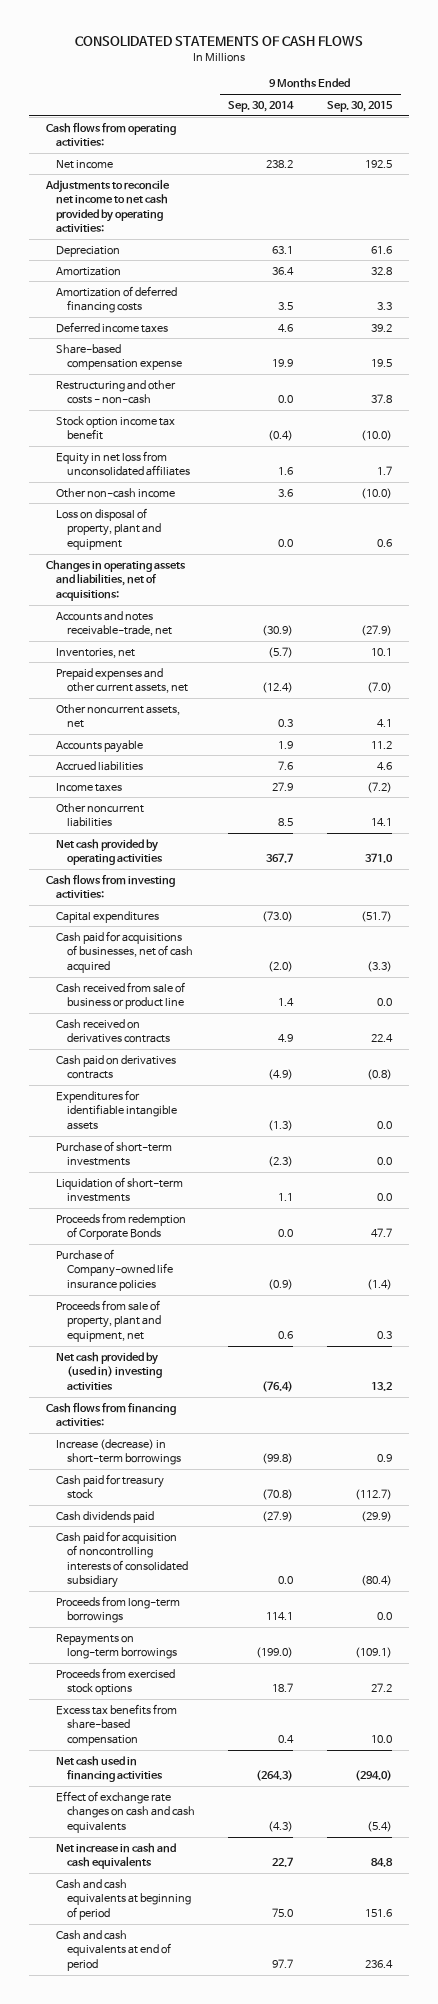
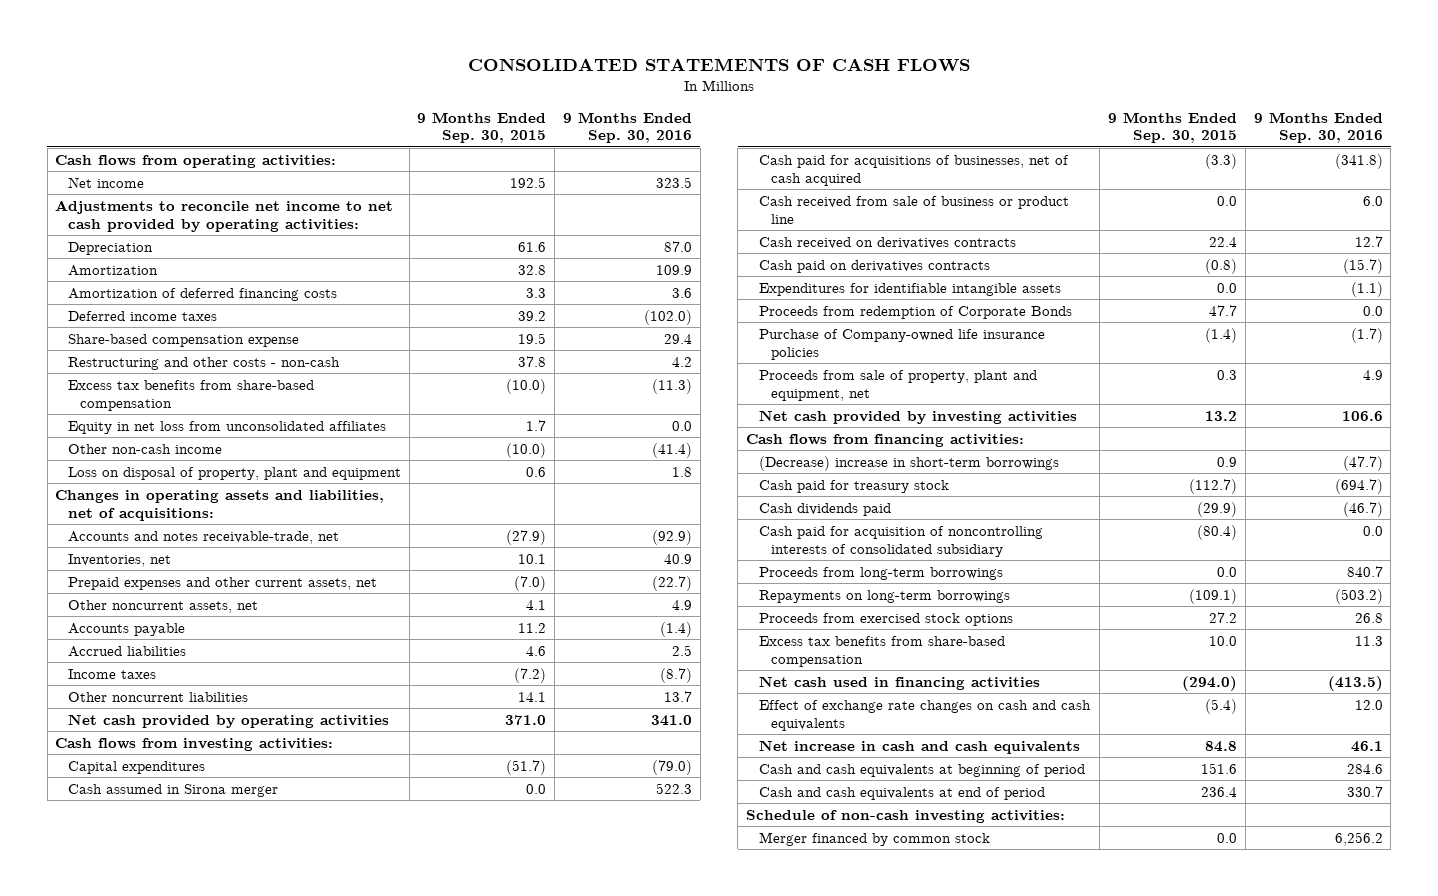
[228,100,295,112] Sep. 30, 2014 -> none
none -> [562,111,692,144] 9 Months Ended Sep. 30, 2016
[56,415,176,441] Stock option income tax benefit -> [67,379,314,411] Excess tax benefits from share-based compensation
none -> [67,783,278,797] Cash assumed in Sirona merger
[56,1140,173,1167] Purchase of short-term investments -> none
[56,1176,184,1203] Liquidation of short-term investments -> none
[56,1351,162,1390] Net cash provided by (used in) investing activities -> [758,409,1077,424] Net cash provided by investing activities
[56,1438,181,1466] Increase (decrease) in short-term borrowings -> [758,455,1059,471] (Decrease) increase in short-term borrowings
none -> [746,809,1066,823] Schedule of non-cash investing activities:
none -> [758,831,990,846] Merger financed by common stock

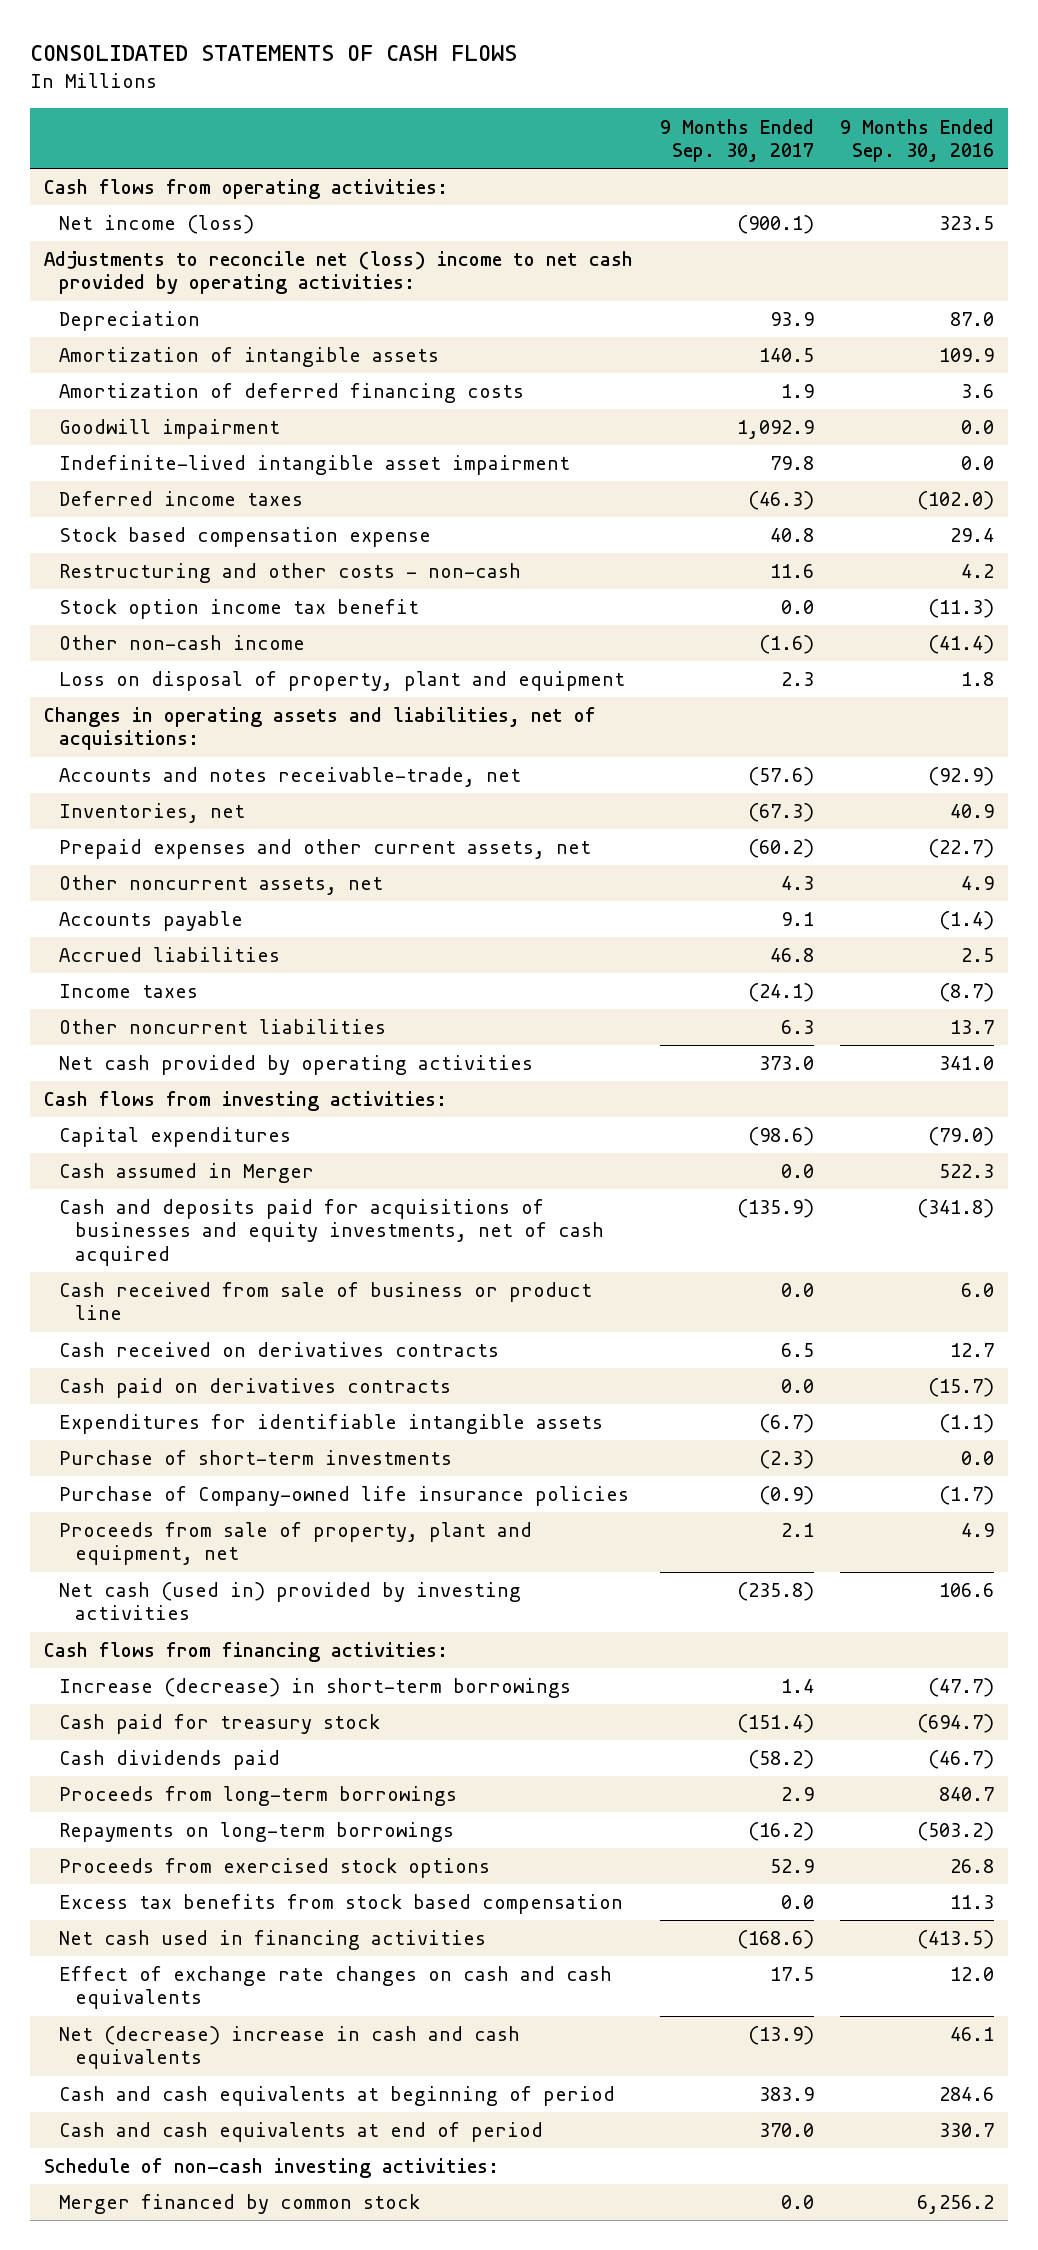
[417,111,547,144] 9 Months Ended Sep. 30, 2015 -> none
none -> [659,118,814,162] 9 Months Ended Sep. 30, 2017
[67,176,144,188] Net income -> [59,215,255,235] Net income (loss)
[55,199,394,232] Adjustments to reconcile net income to net cash provided by operating activities: -> [43,251,633,295] Adjustments to reconcile net (loss) income to net cash provided by operating activities:
[67,264,158,276] Amortization -> [59,347,440,368] Amortization of intangible assets
none -> [59,419,281,440] Goodwill impairment
none -> [59,455,571,476] Indefinite-lived intangible asset impairment
[67,333,299,347] Share-based compensation expense -> [59,527,432,548] Stock based compensation expense
[67,420,386,434] Equity in net loss from unconsolidated affiliates -> none
[67,379,314,411] Excess tax benefits from share-based compensation -> [59,599,420,620] Stock option income tax benefit
[67,783,278,797] Cash assumed in Sirona merger -> [59,1163,315,1184] Cash assumed in Merger
[758,154,1069,186] Cash paid for acquisitions of businesses, net of cash acquired -> [59,1199,604,1266] Cash and deposits paid for acquisitions of businesses and equity investments, net of cash acquired
[758,305,1072,319] Proceeds from redemption of Corporate Bonds -> none
none -> [59,1450,453,1466] Purchase of short-term investments
[758,409,1077,424] Net cash provided by investing activities -> [59,1582,522,1621] Net cash (used in) provided by investing activities
[758,455,1059,471] (Decrease) increase in short-term borrowings -> [59,1678,572,1699] Increase (decrease) in short-term borrowings
[758,525,1043,557] Cash paid for acquisition of noncontrolling interests of consolidated subsidiary -> none
[758,635,1005,667] Excess tax benefits from share-based compensation -> [59,1894,624,1915] Excess tax benefits from stock based compensation
[758,739,1080,754] Net increase in cash and cash equivalents -> [59,2026,521,2070] Net (decrease) increase in cash and cash equivalents

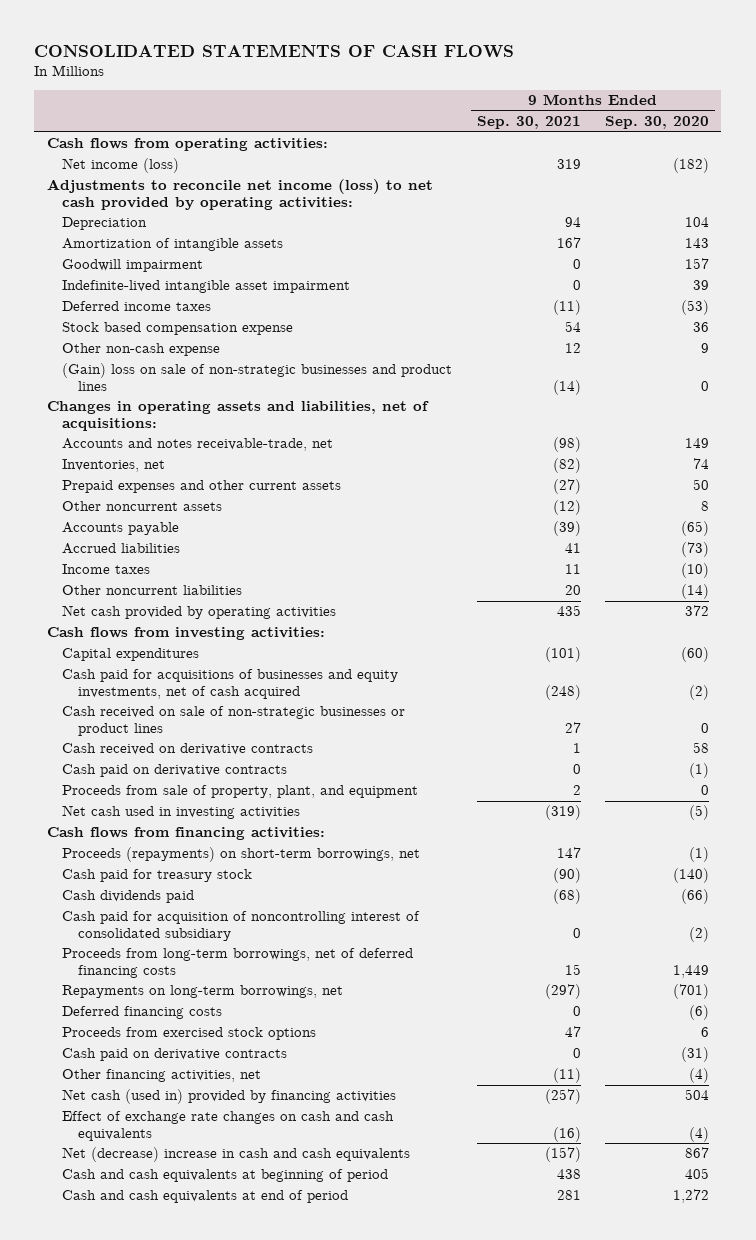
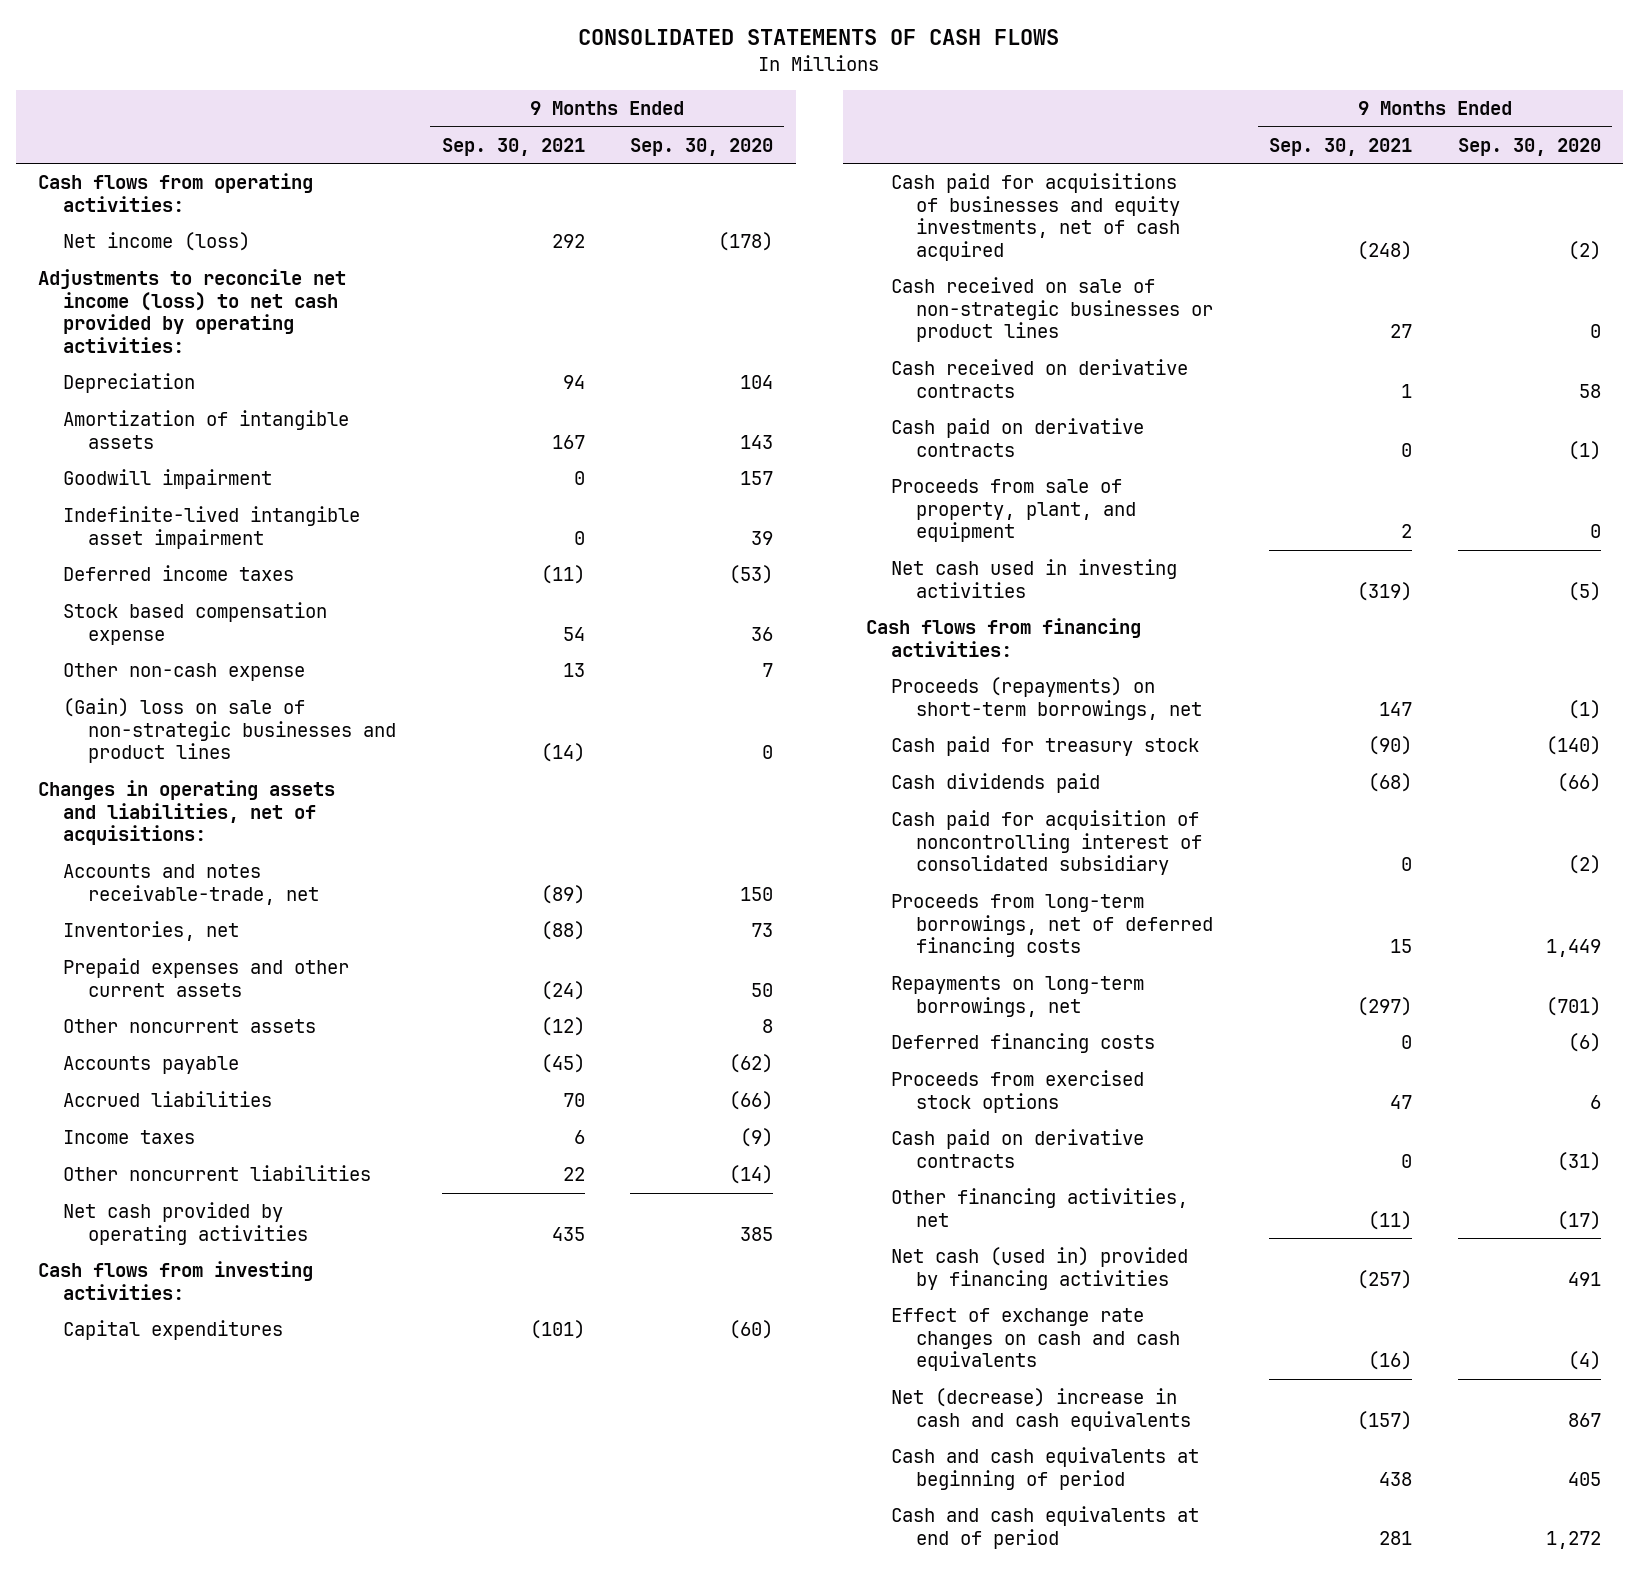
[556,159,581,170] 319 -> [551,234,585,249] 292
[673,158,710,174] (182) -> [717,232,773,252] (178)
[564,343,581,354] 12 -> [562,663,585,678] 13
[701,343,710,354] 9 -> [761,663,773,678] 7
[552,437,581,453] (98) -> [540,884,585,904] (89)
[685,438,710,449] 149 -> [739,886,773,901] 150
[552,458,581,474] (82) -> [540,921,585,941] (88)
[693,458,710,470] 74 -> [750,923,773,938] 73
[552,479,581,495] (27) -> [540,980,585,1000] (24)
[552,521,581,537] (39) -> [540,1054,585,1074] (45)
[681,521,710,537] (65) -> [728,1054,773,1074] (62)
[564,543,581,554] 41 -> [562,1093,585,1108] 70
[681,542,710,558] (73) -> [728,1091,773,1111] (66)
[564,564,581,575] 11 -> [573,1130,585,1145] 6
[681,563,710,579] (10) -> [739,1128,773,1148] (9)
[564,585,581,596] 20 -> [562,1167,585,1182] 22
[685,605,710,617] 372 -> [739,1226,773,1241] 385
[689,1068,710,1084] (4) -> [1556,1210,1601,1230] (17)
[685,1089,710,1101] 504 -> [1567,1271,1601,1286] 491

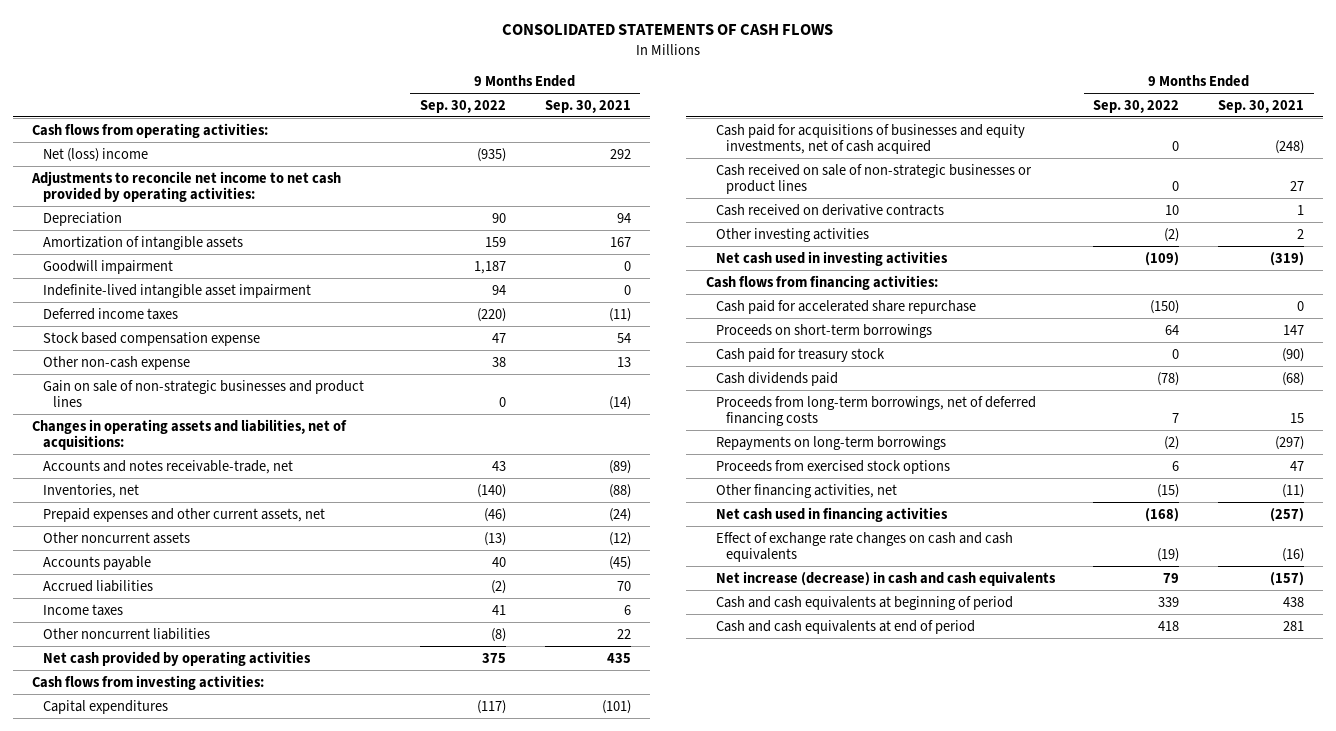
[629,138,773,157] Sep. 30, 2020 -> none
none -> [420,99,507,113] Sep. 30, 2022
[63,232,251,252] Net income (loss) -> [42,147,148,162] Net (loss) income
[38,269,347,353] Adjustments to reconcile net income (loss) to net cash provided by operating activities: -> [31,170,342,203] Adjustments to reconcile net income to net cash provided by operating activities:
[63,698,397,764] (Gain) loss on sale of non-strategic businesses and product lines -> [42,379,364,408] Gain on sale of non-strategic businesses and product lines
[63,958,350,997] Prepaid expenses and other current assets -> [42,507,325,522] Prepaid expenses and other current assets, net
[890,418,1144,457] Cash paid on derivative contracts -> none
[890,479,1137,543] Proceeds from sale of property, plant, and equipment -> none
none -> [715,227,869,242] Other investing activities
none -> [715,299,976,314] Cash paid for accelerated share repurchase
[890,677,1203,720] Proceeds (repayments) on short-term borrowings, net -> [715,323,932,338] Proceeds on short-term borrowings
[890,810,1203,876] Cash paid for acquisition of noncontrolling interest of consolidated subsidiary -> none
[890,1033,1155,1054] Deferred financing costs -> none
[890,976,1144,1017] Repayments on long-term borrowings, net -> [715,435,946,450] Repayments on long-term borrowings
[890,1129,1144,1168] Cash paid on derivative contracts -> none
[890,1247,1188,1290] Net cash (used in) provided by financing activities -> [715,506,948,522] Net cash used in financing activities
[890,1388,1192,1431] Net (decrease) increase in cash and cash equivalents -> [715,570,1056,586] Net increase (decrease) in cash and cash equivalents

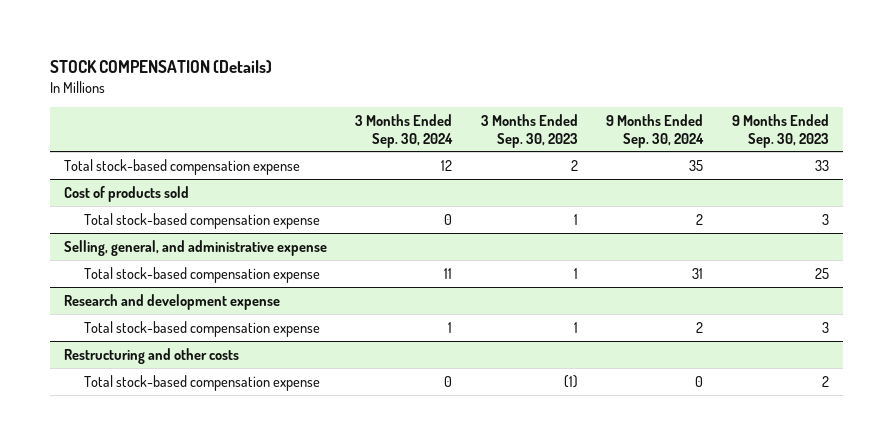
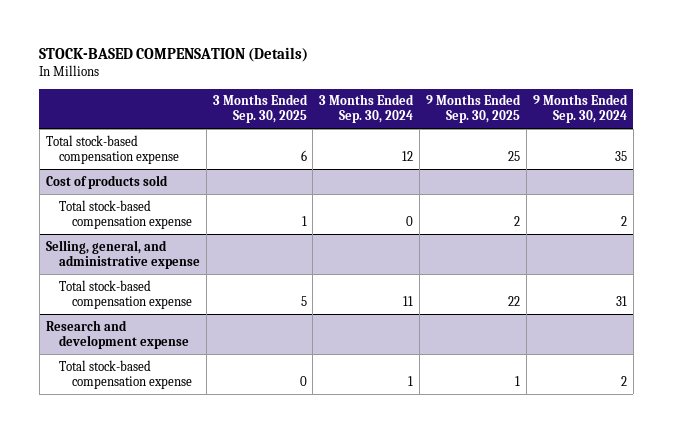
[49,59,272,73] STOCK COMPENSATION (Details) -> [39,47,309,63] STOCK-BASED COMPENSATION (Details)
[480,114,578,148] 3 Months Ended Sep. 30, 2023 -> none
[731,114,829,148] 9 Months Ended Sep. 30, 2023 -> none
none -> [212,94,308,124] 3 Months Ended Sep. 30, 2025
none -> [426,94,522,124] 9 Months Ended Sep. 30, 2025
[64,347,240,364] Restructuring and other costs -> none
[84,374,321,391] Total stock-based compensation expense -> none

